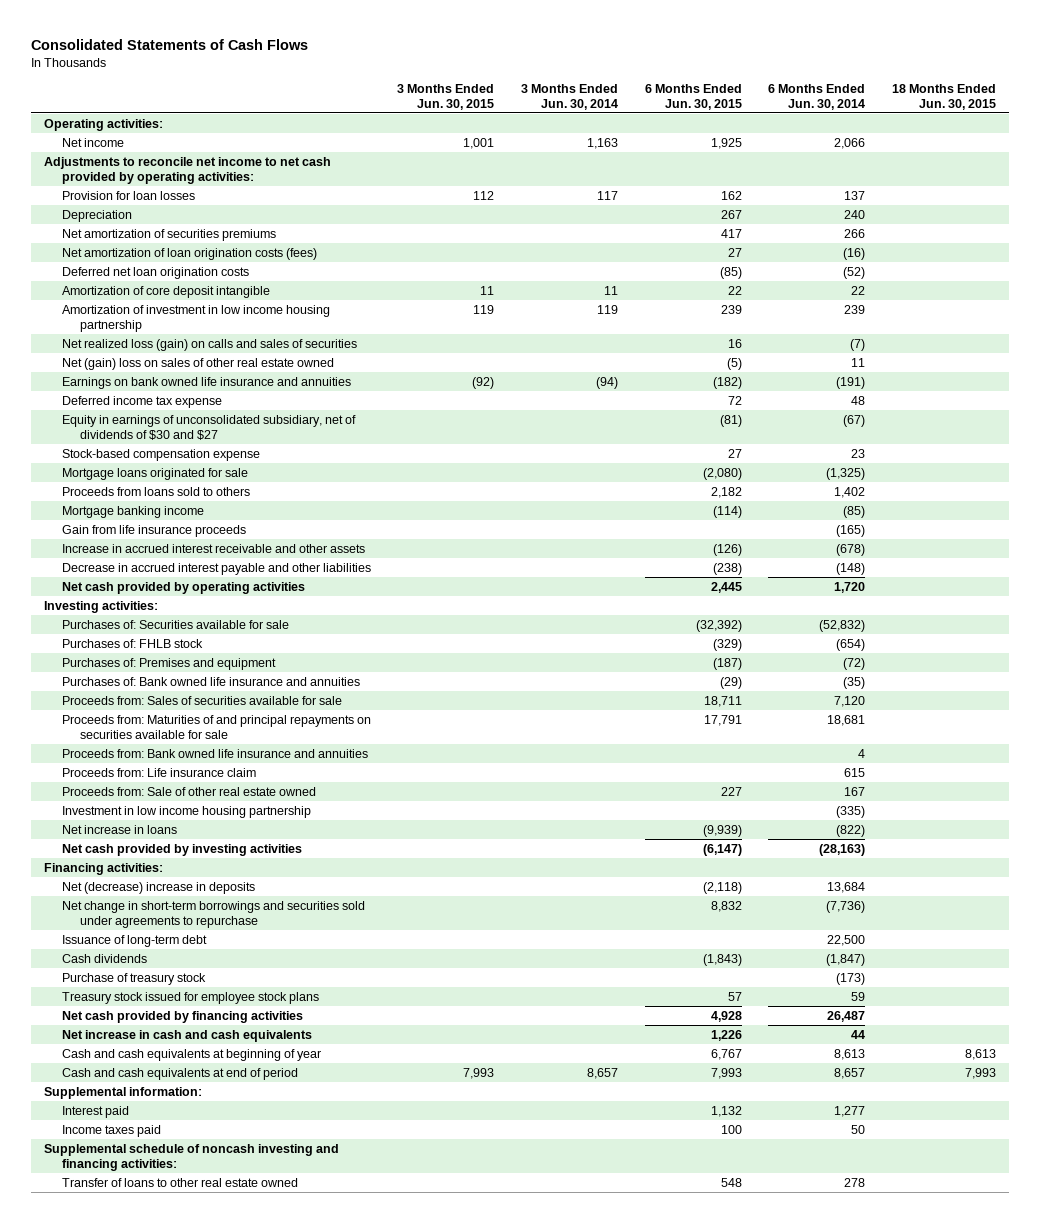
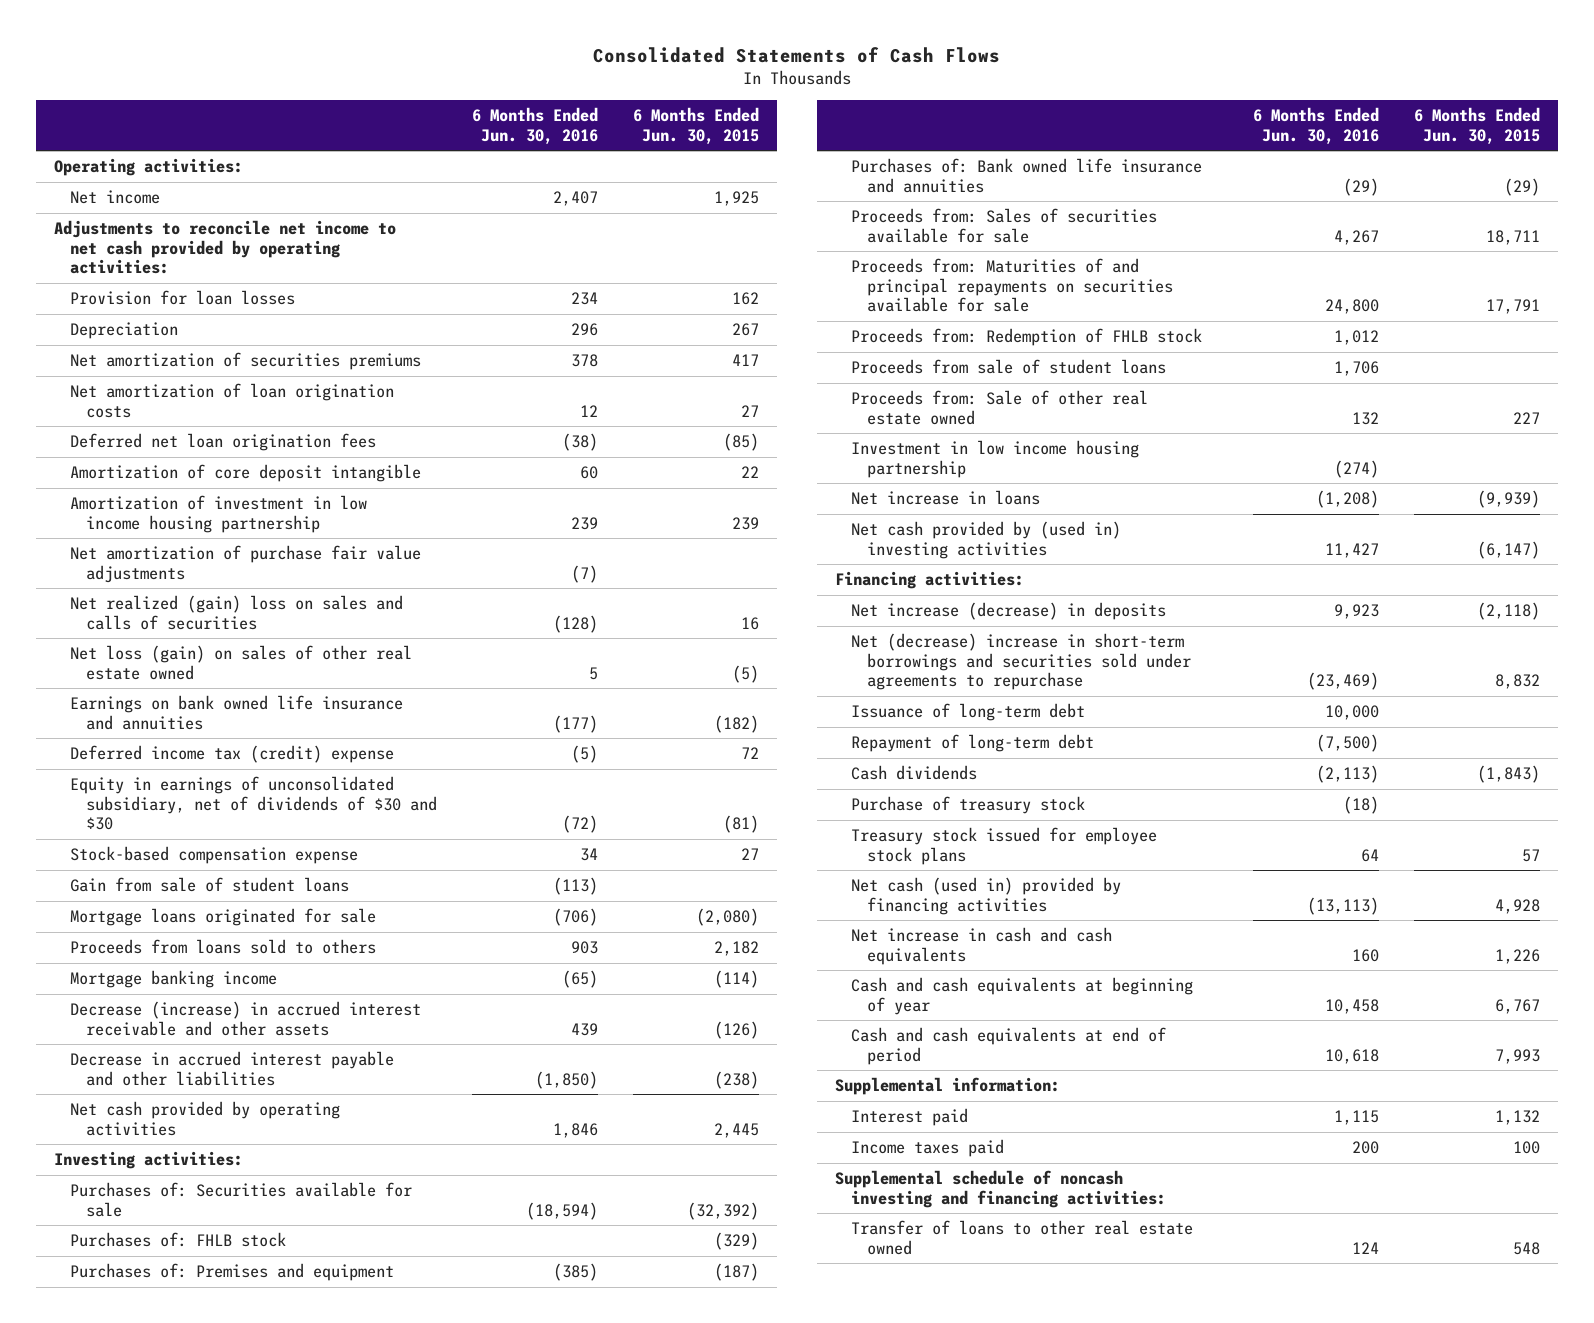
[397,83,495,110] 3 Months Ended Jun. 30, 2015 -> none
[520,83,618,110] 3 Months Ended Jun. 30, 2014 -> none
[768,83,866,110] 6 Months Ended Jun. 30, 2014 -> none
[891,83,996,110] 18 Months Ended Jun. 30, 2015 -> none
none -> [472,107,599,145] 6 Months Ended Jun. 30, 2016
[61,247,317,260] Net amortization of loan origination costs (fees) -> [70,383,395,418] Net amortization of loan origination costs
[61,266,249,279] Deferred net loan origination costs -> [70,433,377,452] Deferred net loan origination fees
none -> [70,545,422,583] Net amortization of purchase fair value adjustments
[61,338,357,351] Net realized loss (gain) on calls and sales of securities -> [70,595,404,630] Net realized (gain) loss on sales and calls of securities
[61,357,334,370] Net (gain) loss on sales of other real estate owned -> [70,645,413,680] Net loss (gain) on sales of other real estate owned
[61,395,222,408] Deferred income tax expense -> [70,745,395,764] Deferred income tax (credit) expense
[61,414,356,440] Equity in earnings of unconsolidated subsidiary, net of dividends of $30 and $27 -> [70,776,438,831] Equity in earnings of unconsolidated subsidiary, net of dividends of $30 and $30
none -> [70,877,350,893] Gain from sale of student loans
[61,524,246,537] Gain from life insurance proceeds -> none
[61,543,365,553] Increase in accrued interest receivable and other assets -> [70,1001,422,1036] Decrease (increase) in accrued interest receivable and other assets
[61,748,368,758] Proceeds from: Bank owned life insurance and annuities -> none
[61,767,256,777] Proceeds from: Life insurance claim -> none
none -> [850,328,1202,347] Proceeds from: Redemption of FHLB stock
none -> [850,359,1166,375] Proceeds from sale of student loans
[61,843,302,856] Net cash provided by investing activities -> [850,521,1121,559] Net cash provided by (used in) investing activities
[61,881,255,894] Net (decrease) increase in deposits -> [850,602,1166,621] Net increase (decrease) in deposits
[61,900,365,928] Net change in short-term borrowings and securities sold under agreements to repurchase -> [850,633,1192,691] Net (decrease) increase in short-term borrowings and securities sold under agreements to repurchase
none -> [850,734,1094,753] Repayment of long-term debt
[61,1010,303,1023] Net cash provided by financing activities -> [850,877,1121,915] Net cash (used in) provided by financing activities

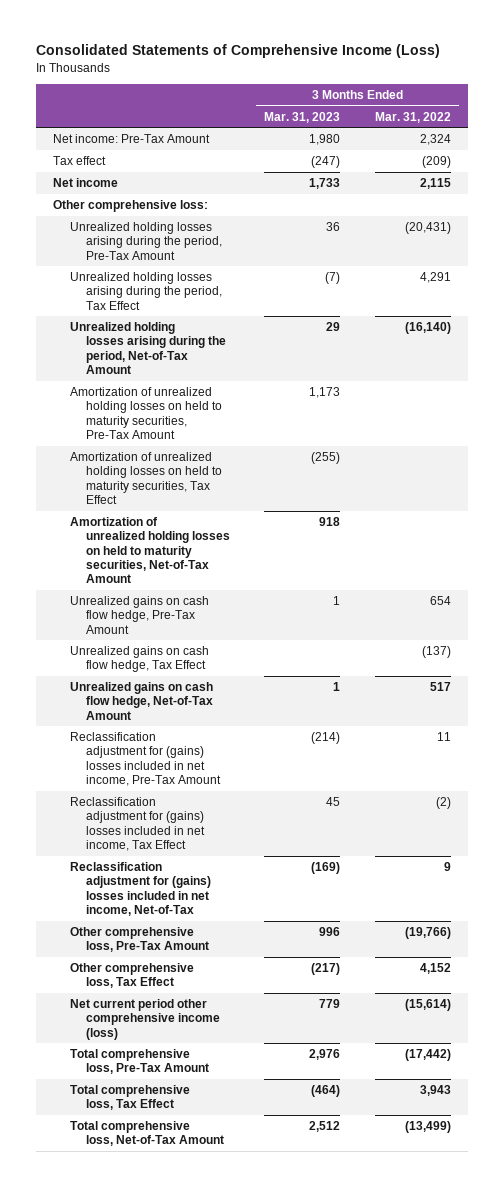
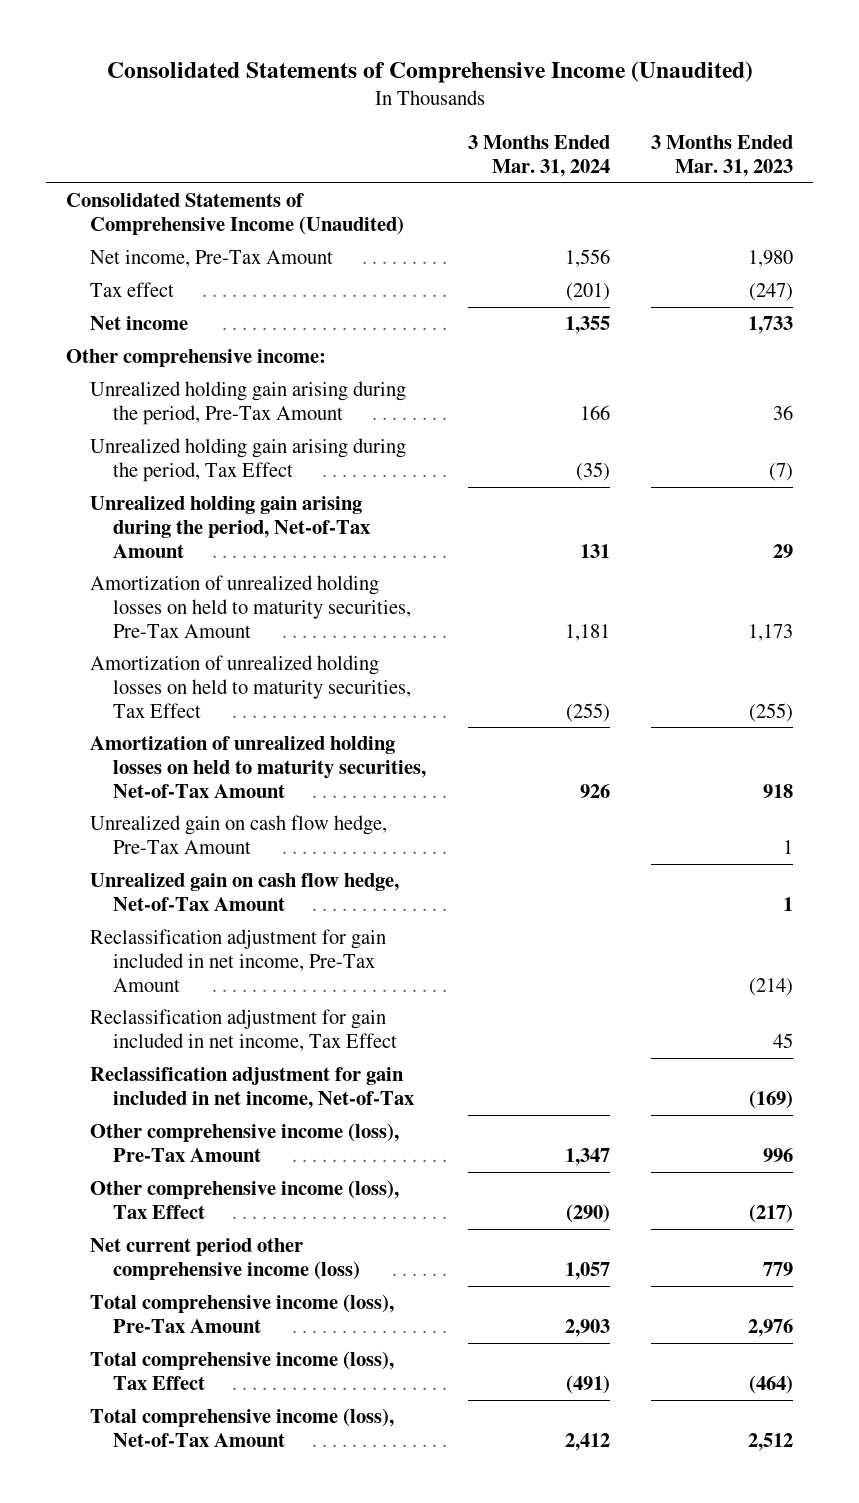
[36,44,441,59] Consolidated Statements of Comprehensive Income (Loss) -> [106,60,753,83] Consolidated Statements of Comprehensive Income (Unaudited)
[374,111,451,123] Mar. 31, 2022 -> none
none -> [467,135,610,177] 3 Months Ended Mar. 31, 2024
none -> [66,193,404,235] Consolidated Statements of Comprehensive Income (Unaudited)
[53,133,211,143] Net income: Pre-Tax Amount -> [89,250,333,268] Net income, Pre-Tax Amount
[53,199,209,212] Other comprehensive loss: -> [66,349,327,368] Other comprehensive income:
[69,221,223,260] Unrealized holding losses arising during the period, Pre-Tax Amount -> [89,381,406,425] Unrealized holding gain arising during the period, Pre-Tax Amount
[69,271,223,310] Unrealized holding losses arising during the period, Tax Effect -> [89,438,406,482] Unrealized holding gain arising during the period, Tax Effect
[69,321,227,375] Unrealized holding losses arising during the period, Net-of-Tax Amount -> [89,496,371,558] Unrealized holding gain arising during the period, Net-of-Tax Amount
[69,645,209,673] Unrealized gains on cash flow hedge, Tax Effect -> none
[69,595,209,634] Unrealized gains on cash flow hedge, Pre-Tax Amount -> [89,815,387,854] Unrealized gain on cash flow hedge, Pre-Tax Amount
[69,681,214,720] Unrealized gains on cash flow hedge, Net-of-Tax Amount -> [89,873,399,911] Unrealized gain on cash flow hedge, Net-of-Tax Amount
[69,731,222,787] Reclassification adjustment for (gains) losses included in net income, Pre-Tax Amount -> [89,929,386,992] Reclassification adjustment for gain included in net income, Pre-Tax Amount
[69,796,206,852] Reclassification adjustment for (gains) losses included in net income, Tax Effect -> [89,1009,398,1051] Reclassification adjustment for gain included in net income, Tax Effect
[69,861,212,917] Reclassification adjustment for (gains) losses included in net income, Net-of-Tax -> [89,1067,415,1109] Reclassification adjustment for gain included in net income, Net-of-Tax
[69,926,210,953] Other comprehensive loss, Pre-Tax Amount -> [89,1123,399,1162] Other comprehensive income (loss), Pre-Tax Amount
[69,962,194,989] Other comprehensive loss, Tax Effect -> [89,1180,399,1219] Other comprehensive income (loss), Tax Effect
[69,1048,210,1075] Total comprehensive loss, Pre-Tax Amount -> [89,1294,394,1333] Total comprehensive income (loss), Pre-Tax Amount
[69,1084,190,1111] Total comprehensive loss, Tax Effect -> [89,1351,394,1390] Total comprehensive income (loss), Tax Effect
[69,1120,225,1147] Total comprehensive loss, Net-of-Tax Amount -> [89,1408,394,1447] Total comprehensive income (loss), Net-of-Tax Amount

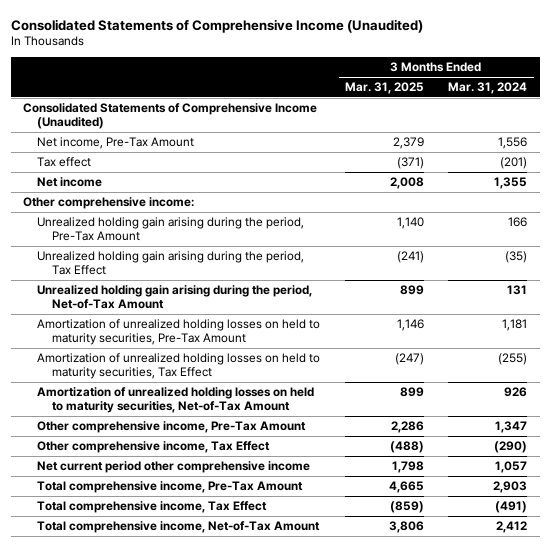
[650,135,793,177] 3 Months Ended Mar. 31, 2023 -> none
none -> [344,82,424,95] Mar. 31, 2025
[89,815,387,854] Unrealized gain on cash flow hedge, Pre-Tax Amount -> none
[89,873,399,911] Unrealized gain on cash flow hedge, Net-of-Tax Amount -> none
[89,929,386,992] Reclassification adjustment for gain included in net income, Pre-Tax Amount -> none
[89,1009,398,1051] Reclassification adjustment for gain included in net income, Tax Effect -> none
[89,1067,415,1109] Reclassification adjustment for gain included in net income, Net-of-Tax -> none
[89,1123,399,1162] Other comprehensive income (loss), Pre-Tax Amount -> [37,421,307,434] Other comprehensive income, Pre-Tax Amount
[89,1180,399,1219] Other comprehensive income (loss), Tax Effect -> [37,441,271,454] Other comprehensive income, Tax Effect
[89,1238,361,1280] Net current period other comprehensive income (loss) -> [37,461,311,474] Net current period other comprehensive income
[89,1294,394,1333] Total comprehensive income (loss), Pre-Tax Amount -> [37,481,304,494] Total comprehensive income, Pre-Tax Amount
[89,1351,394,1390] Total comprehensive income (loss), Tax Effect -> [37,501,268,514] Total comprehensive income, Tax Effect
[89,1408,394,1447] Total comprehensive income (loss), Net-of-Tax Amount -> [37,521,321,534] Total comprehensive income, Net-of-Tax Amount

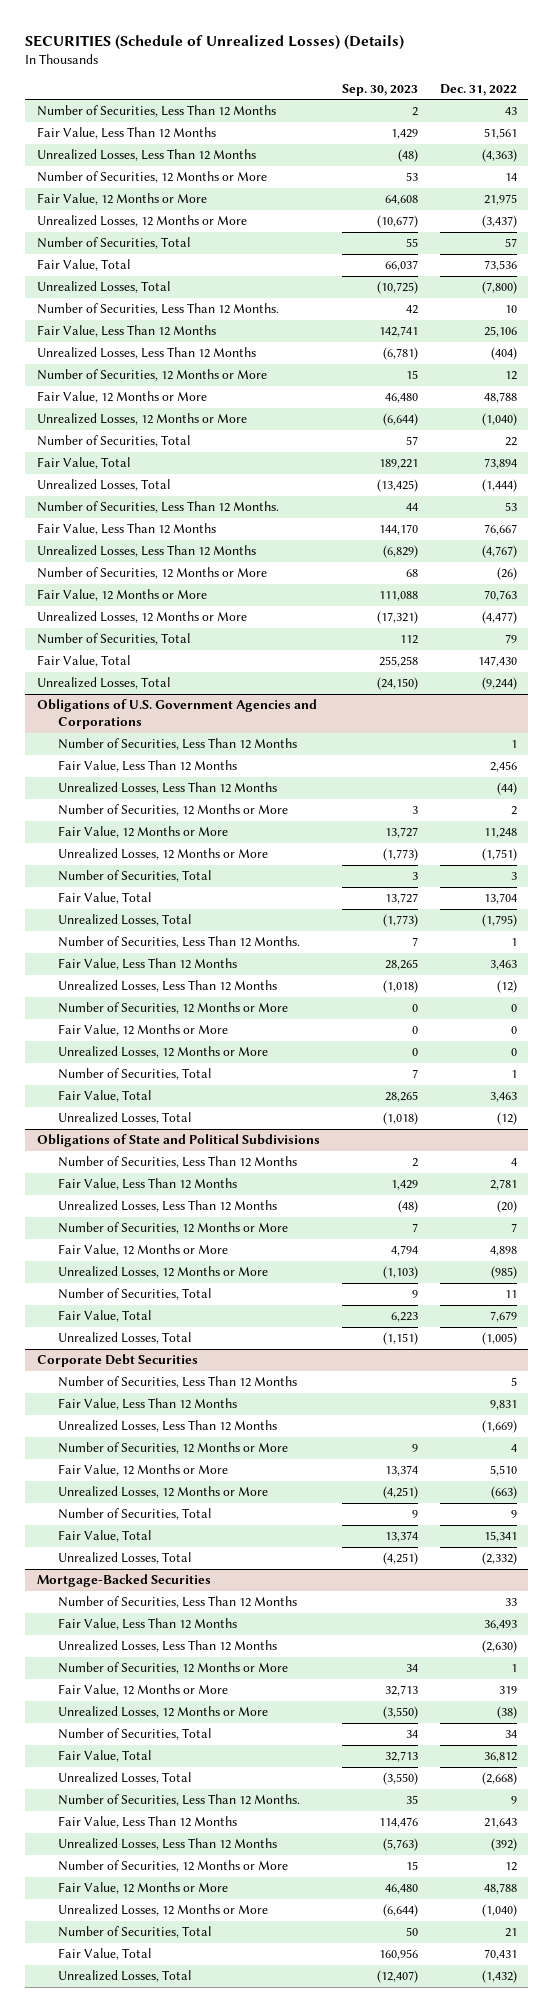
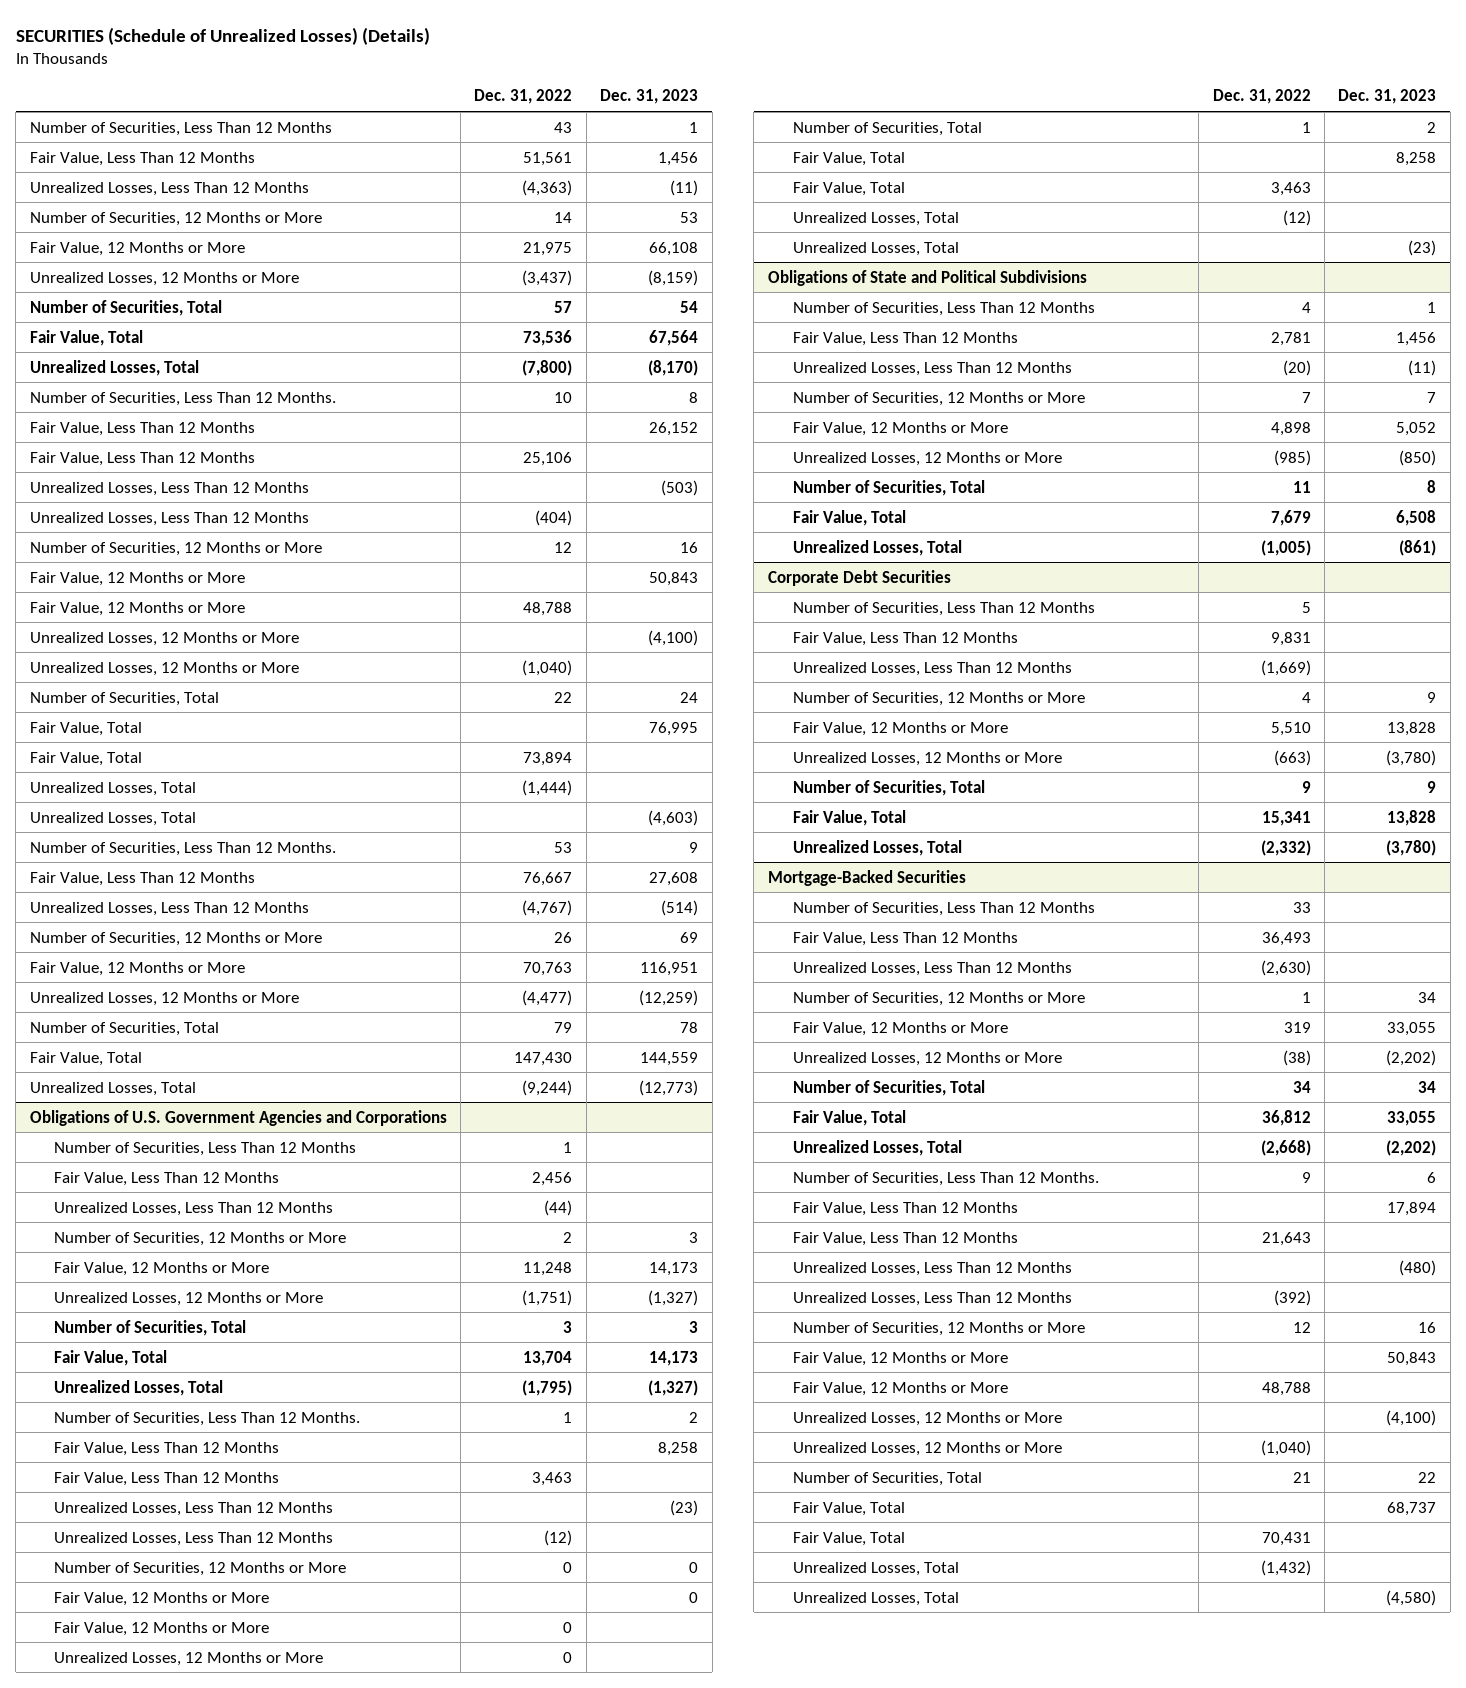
[341,83,418,96] Sep. 30, 2023 -> none
none -> [600,89,699,105] Dec. 31, 2023
none -> [29,421,255,436] Fair Value, Less Than 12 Months
none -> [29,481,309,496] Unrealized Losses, Less Than 12 Months
none -> [29,571,245,586] Fair Value, 12 Months or More
none -> [29,631,299,646] Unrealized Losses, 12 Months or More
none -> [29,721,142,736] Fair Value, Total
none -> [29,811,196,826] Unrealized Losses, Total
[496,567,517,581] (26) -> [554,931,573,943] 26
none -> [54,1441,280,1456] Fair Value, Less Than 12 Months
none -> [54,1501,334,1516] Unrealized Losses, Less Than 12 Months
none -> [54,1591,270,1606] Fair Value, 12 Months or More
none -> [792,151,905,166] Fair Value, Total
none -> [792,241,959,256] Unrealized Losses, Total
none -> [792,1201,1018,1216] Fair Value, Less Than 12 Months
none -> [792,1261,1072,1276] Unrealized Losses, Less Than 12 Months
none -> [792,1351,1008,1366] Fair Value, 12 Months or More
none -> [792,1411,1062,1426] Unrealized Losses, 12 Months or More
none -> [792,1501,905,1516] Fair Value, Total
none -> [792,1591,959,1606] Unrealized Losses, Total

